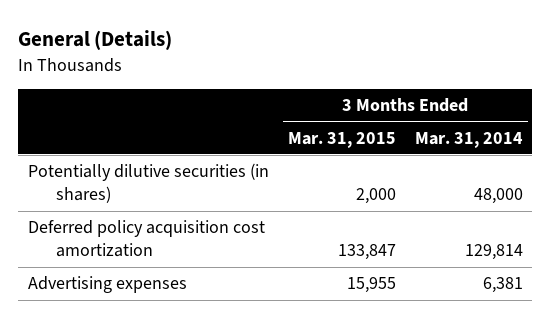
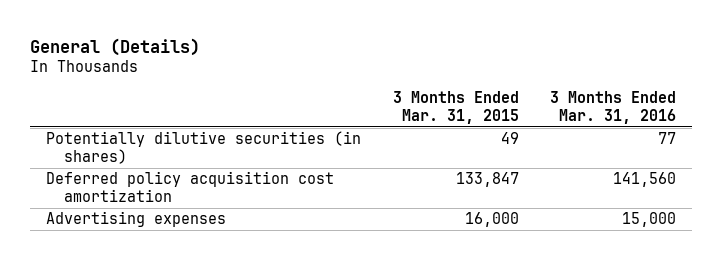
[414,131,523,148] Mar. 31, 2014 -> none
none -> [550,90,677,124] 3 Months Ended Mar. 31, 2016
[355,188,396,205] 2,000 -> [500,132,519,145] 49
[346,277,396,294] 15,955 -> [464,212,519,228] 16,000

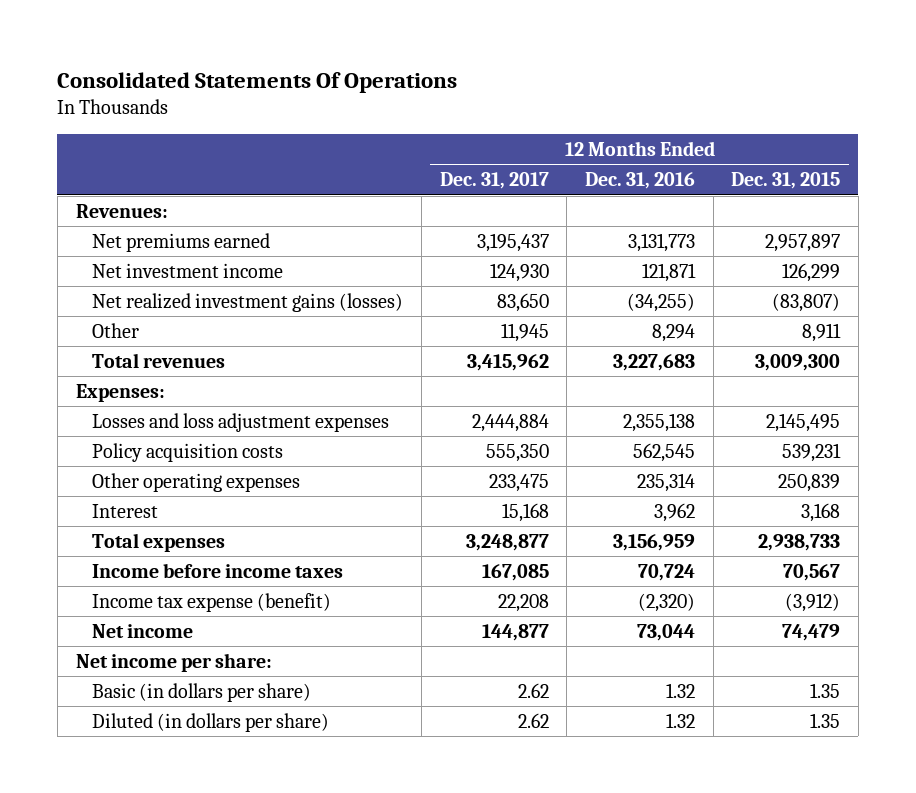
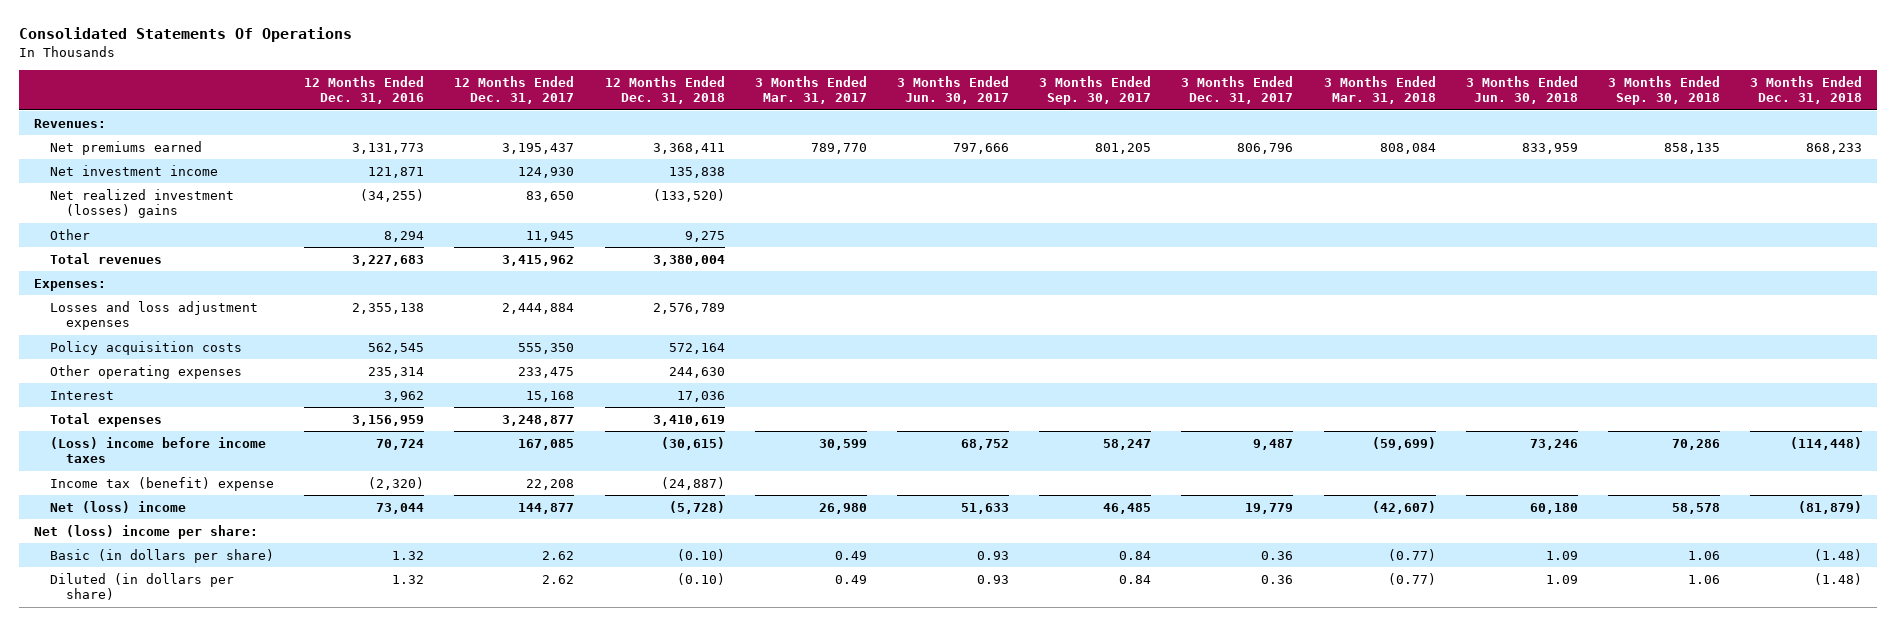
[731,172,841,190] Dec. 31, 2015 -> none
none -> [604,75,725,105] 12 Months Ended Dec. 31, 2018
none -> [754,75,867,105] 3 Months Ended Mar. 31, 2017
none -> [897,75,1010,105] 3 Months Ended Jun. 30, 2017
none -> [1039,75,1152,106] 3 Months Ended Sep. 30, 2017
none -> [1181,75,1294,105] 3 Months Ended Dec. 31, 2017
none -> [1323,75,1436,105] 3 Months Ended Mar. 31, 2018
none -> [1465,75,1578,105] 3 Months Ended Jun. 30, 2018
none -> [1607,75,1720,106] 3 Months Ended Sep. 30, 2018
none -> [1750,75,1863,105] 3 Months Ended Dec. 31, 2018
[92,292,404,312] Net realized investment gains (losses) -> [50,188,235,219] Net realized investment (losses) gains
[92,562,344,578] Income before income taxes -> [50,436,267,464] (Loss) income before income taxes
[92,592,332,612] Income tax expense (benefit) -> [50,476,275,491] Income tax (benefit) expense
[92,623,194,638] Net income -> [50,500,187,513] Net (loss) income
[75,652,272,672] Net income per share: -> [34,524,259,539] Net (loss) income per share:

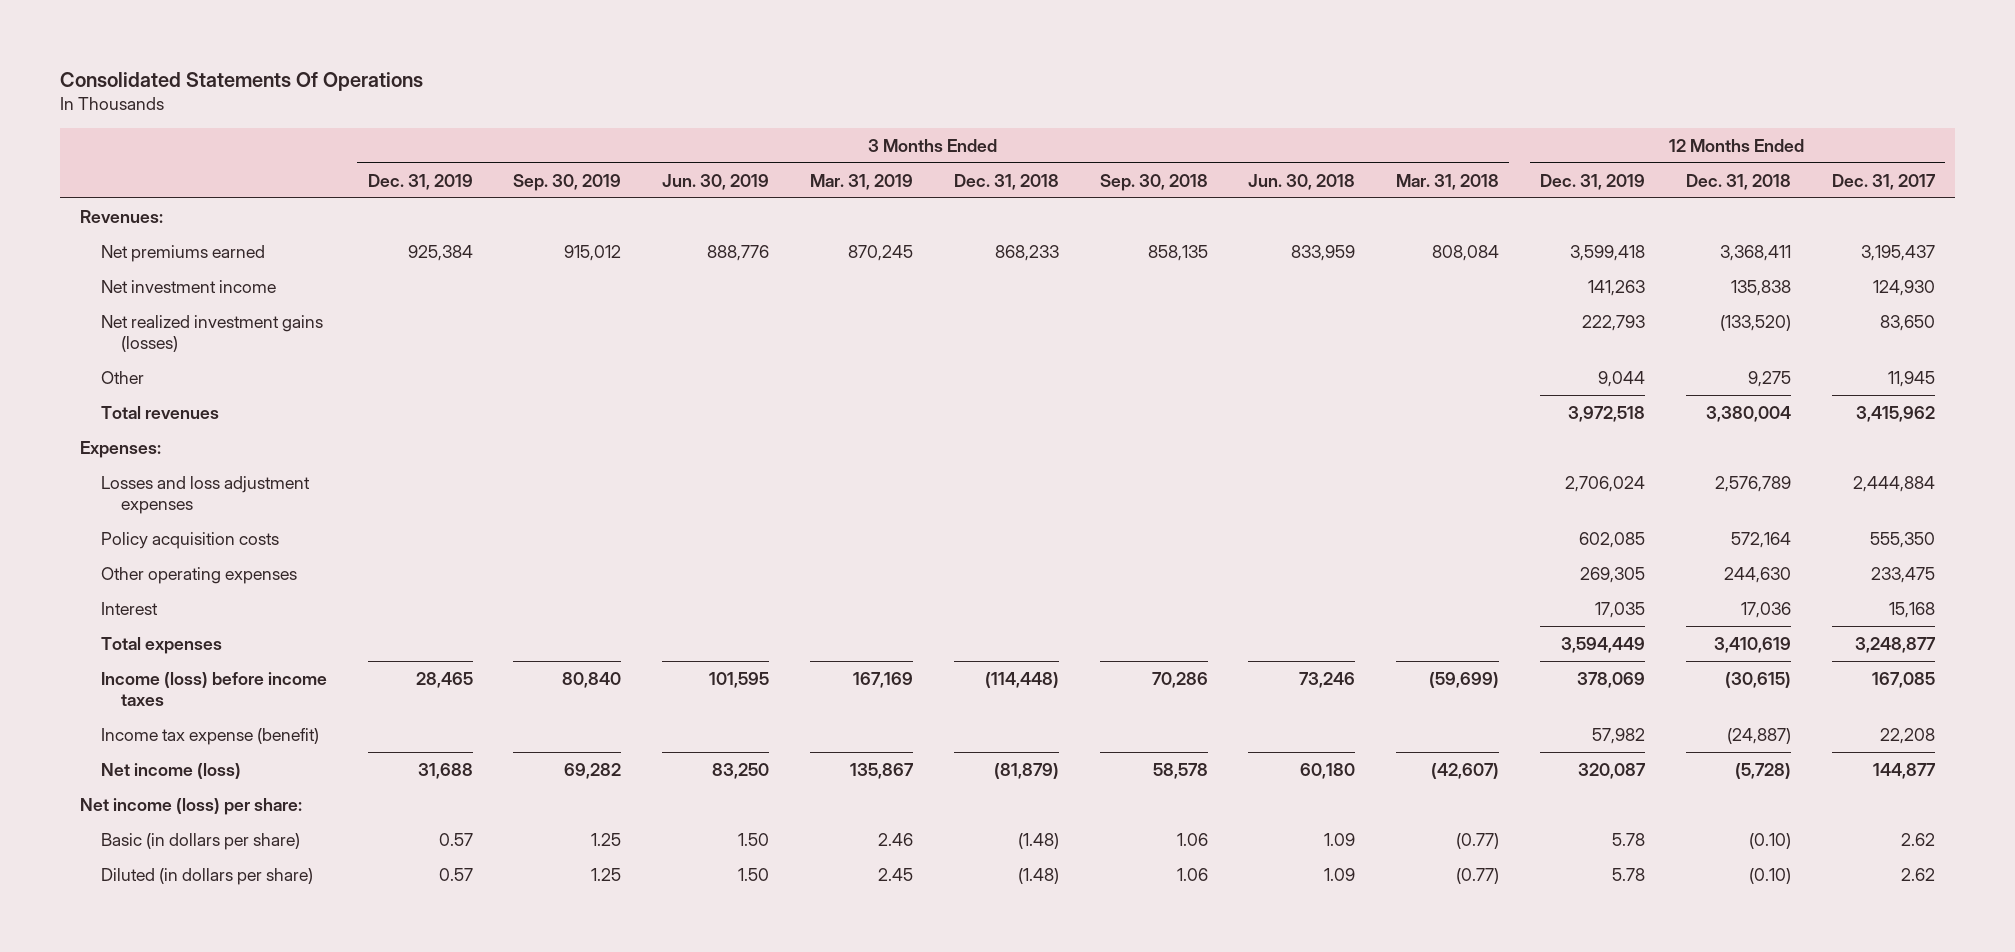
[304,75,425,105] 12 Months Ended Dec. 31, 2016 -> none
[754,75,867,105] 3 Months Ended Mar. 31, 2017 -> none
[897,75,1010,105] 3 Months Ended Jun. 30, 2017 -> none
[1039,75,1152,106] 3 Months Ended Sep. 30, 2017 -> none
[1181,75,1294,105] 3 Months Ended Dec. 31, 2017 -> none
none -> [367,173,473,190] Dec. 31, 2019
none -> [513,173,622,191] Sep. 30, 2019
none -> [662,173,770,190] Jun. 30, 2019
none -> [809,173,913,190] Mar. 31, 2019
none -> [1540,173,1646,190] Dec. 31, 2019
[50,188,235,219] Net realized investment (losses) gains -> [100,314,323,353] Net realized investment gains (losses)
[50,436,267,464] (Loss) income before income taxes -> [100,671,327,707] Income (loss) before income taxes
[50,476,275,491] Income tax (benefit) expense -> [100,727,319,745] Income tax expense (benefit)
[50,500,187,513] Net (loss) income -> [100,762,241,779] Net income (loss)
[34,524,259,539] Net (loss) income per share: -> [80,797,303,815] Net income (loss) per share:

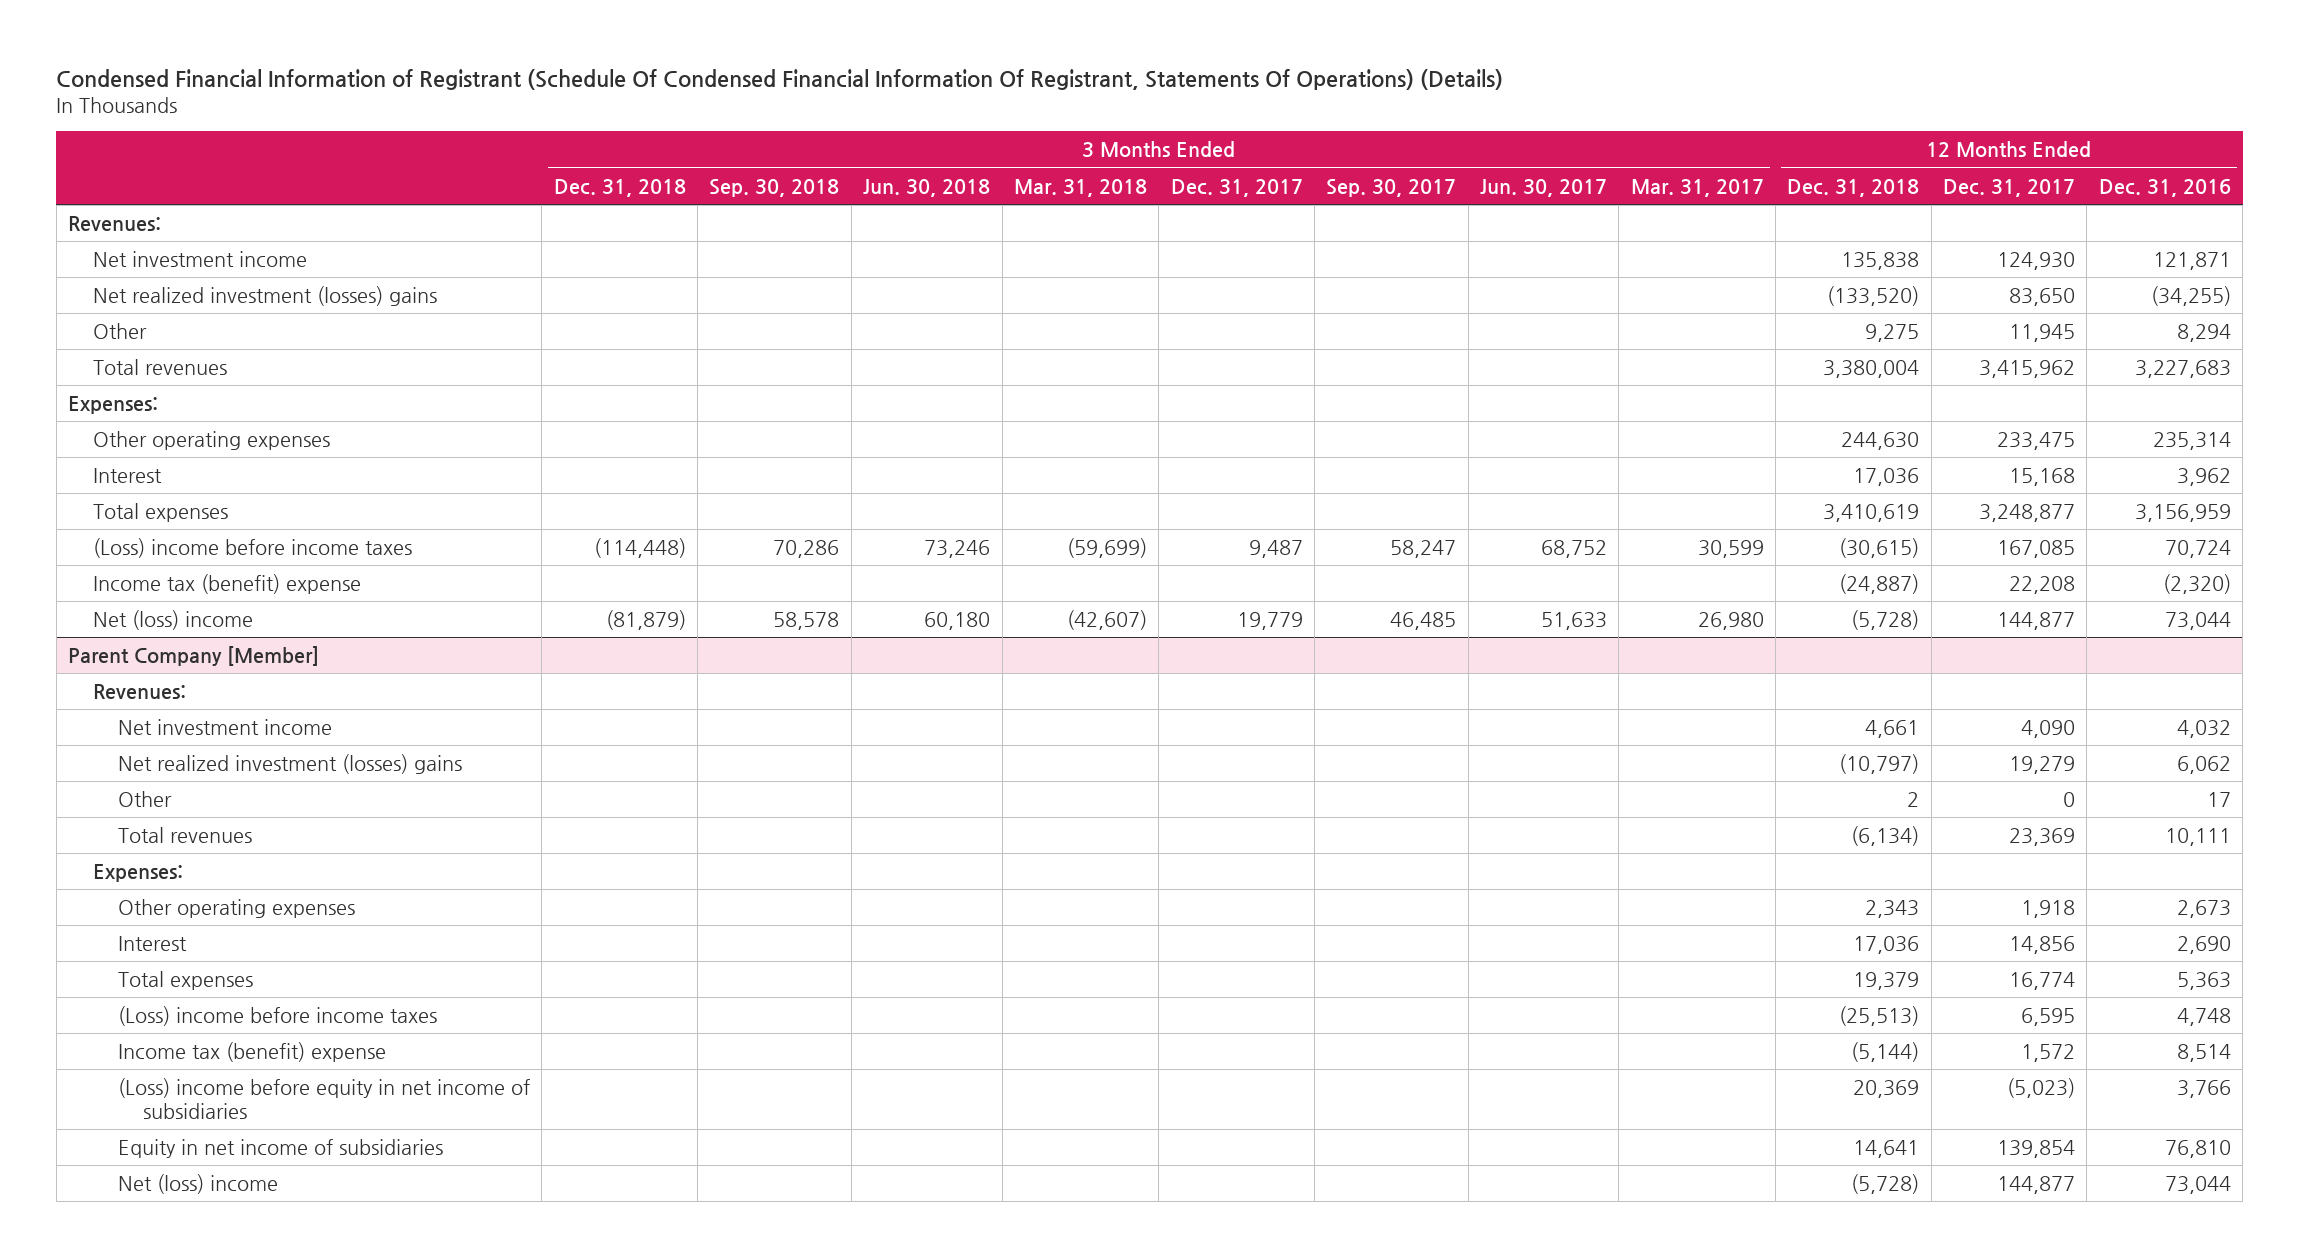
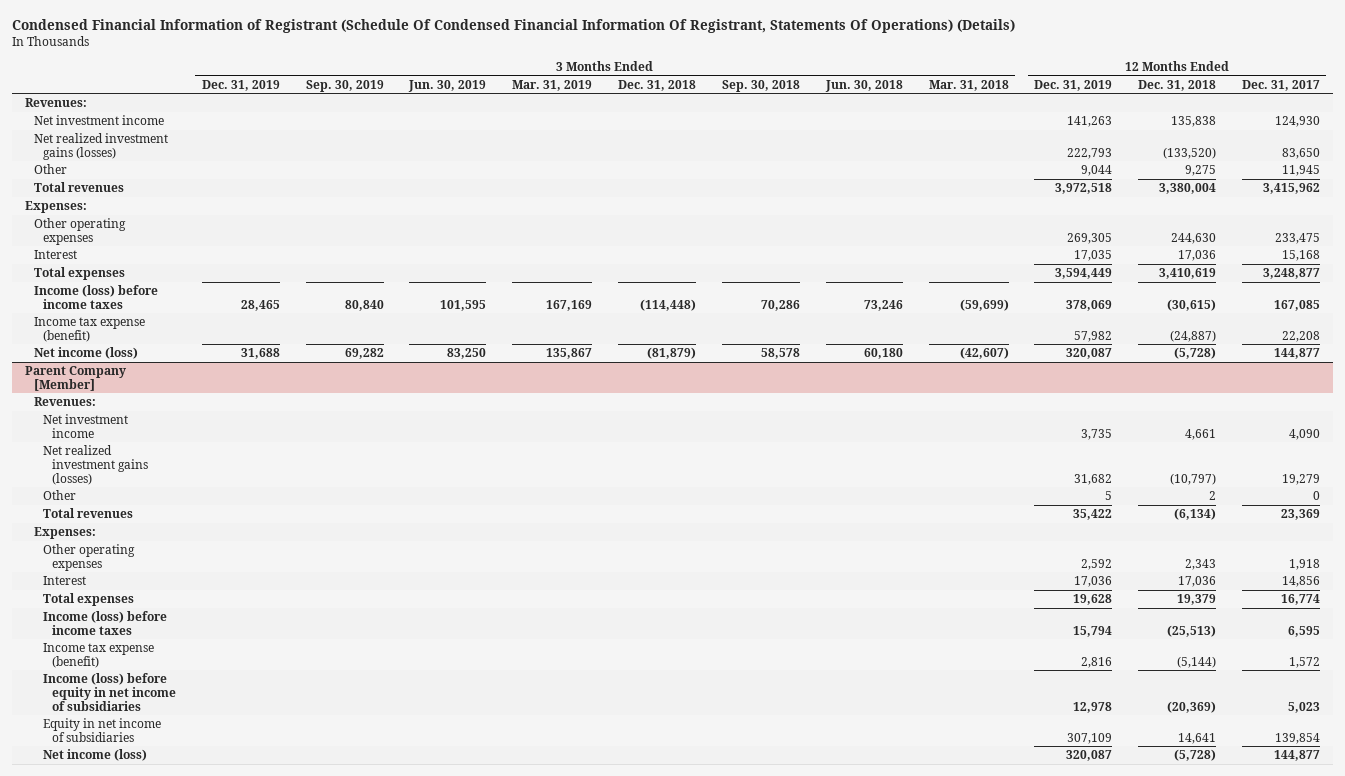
[1170,178,1303,197] Dec. 31, 2017 -> none
[1326,178,1457,197] Sep. 30, 2017 -> none
[1479,178,1607,197] Jun. 30, 2017 -> none
[1630,178,1764,197] Mar. 31, 2017 -> none
[2098,178,2231,197] Dec. 31, 2016 -> none
none -> [201,79,280,91] Dec. 31, 2019
none -> [305,79,384,92] Sep. 30, 2019
none -> [408,79,487,92] Jun. 30, 2019
none -> [512,79,593,91] Mar. 31, 2019
none -> [1034,79,1113,91] Dec. 31, 2019
[93,285,438,306] Net realized investment (losses) gains -> [34,132,169,160] Net realized investment gains (losses)
[93,537,413,558] (Loss) income before income taxes -> [34,284,159,309] Income (loss) before income taxes
[93,573,362,594] Income tax (benefit) expense -> [34,316,146,342] Income tax expense (benefit)
[93,609,254,630] Net (loss) income -> [34,346,139,359] Net income (loss)
[118,753,463,774] Net realized investment (losses) gains -> [42,444,148,485] Net realized investment gains (losses)
[118,1005,438,1026] (Loss) income before income taxes -> [42,610,167,635] Income (loss) before income taxes
[118,1041,387,1062] Income tax (benefit) expense -> [42,642,154,668] Income tax expense (benefit)
[118,1077,531,1120] (Loss) income before equity in net income of subsidiaries -> [42,672,176,711] Income (loss) before equity in net income of subsidiaries
[1853,1079,1920,1098] 20,369 -> [1167,700,1217,713] (20,369)
[2007,1077,2076,1098] (5,023) -> [1287,701,1320,713] 5,023
[118,1173,279,1194] Net (loss) income -> [42,748,147,761] Net income (loss)

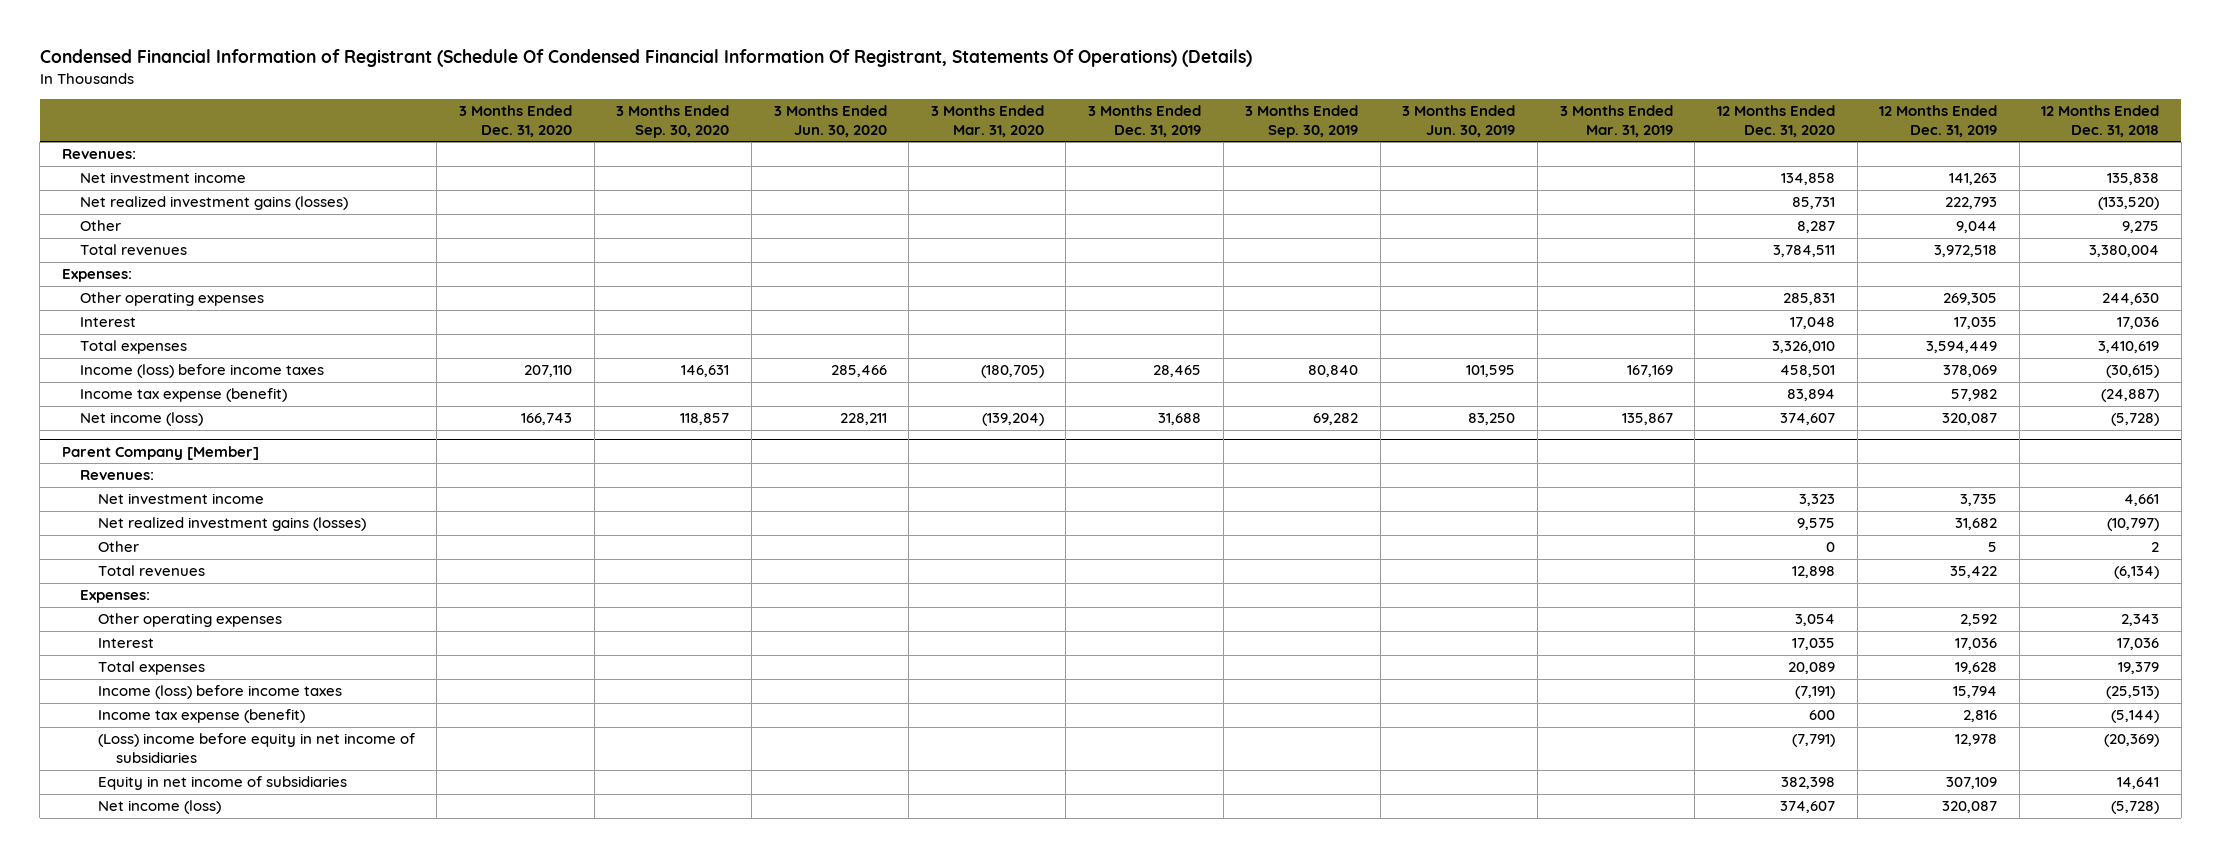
[618,79,697,91] Dec. 31, 2018 -> none
[721,79,800,92] Sep. 30, 2018 -> none
[824,79,903,92] Jun. 30, 2018 -> none
[928,79,1009,91] Mar. 31, 2018 -> none
[1241,79,1320,91] Dec. 31, 2017 -> none
none -> [459,104,573,137] 3 Months Ended Dec. 31, 2020
none -> [616,104,730,138] 3 Months Ended Sep. 30, 2020
none -> [773,104,887,137] 3 Months Ended Jun. 30, 2020
none -> [930,104,1044,137] 3 Months Ended Mar. 31, 2020
none -> [1716,104,1835,137] 12 Months Ended Dec. 31, 2020
[42,672,176,711] Income (loss) before equity in net income of subsidiaries -> [97,733,415,764] (Loss) income before equity in net income of subsidiaries

